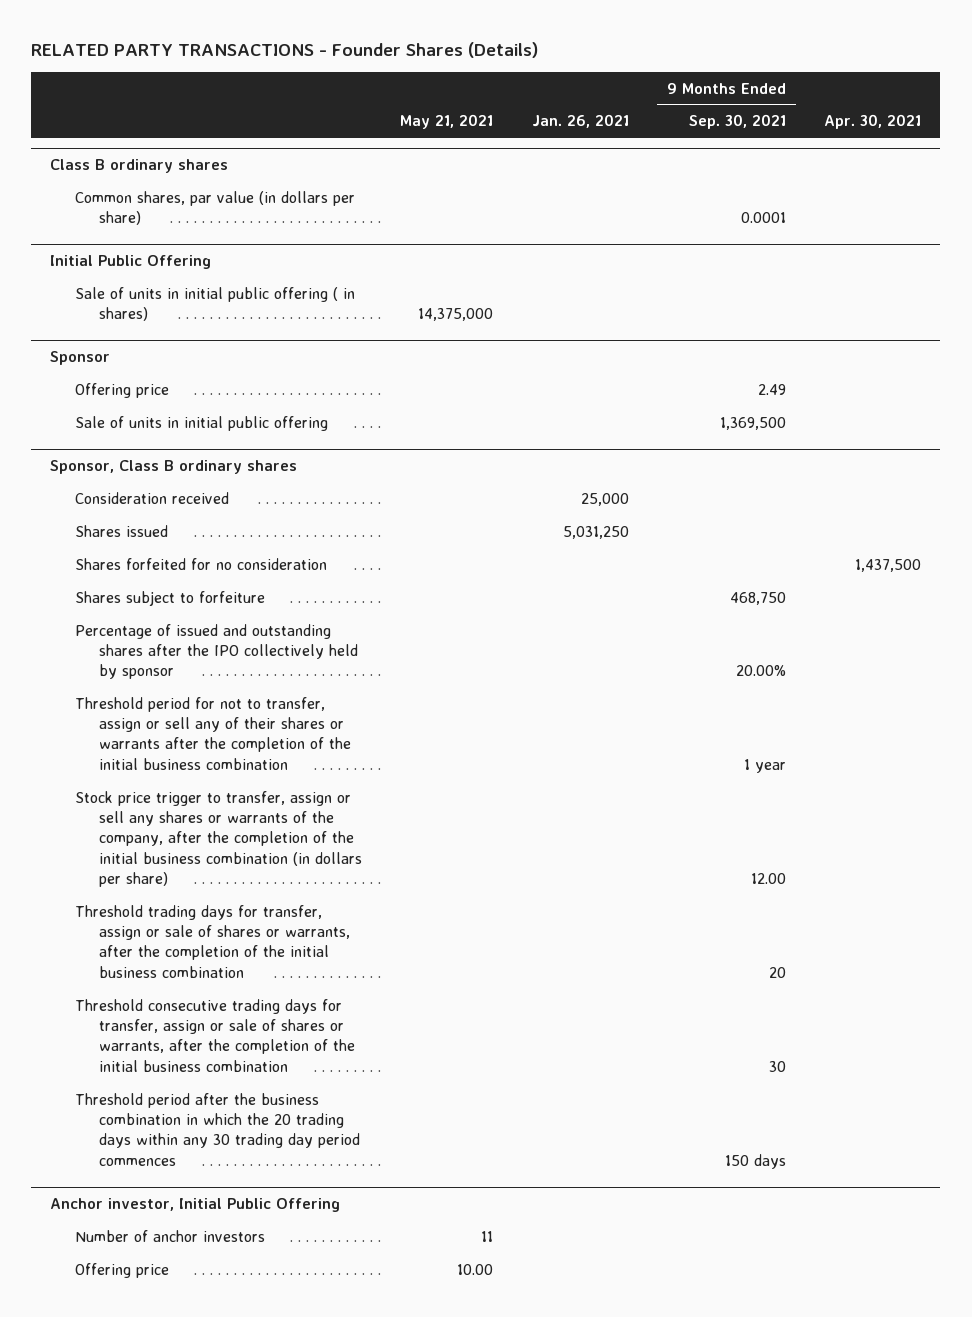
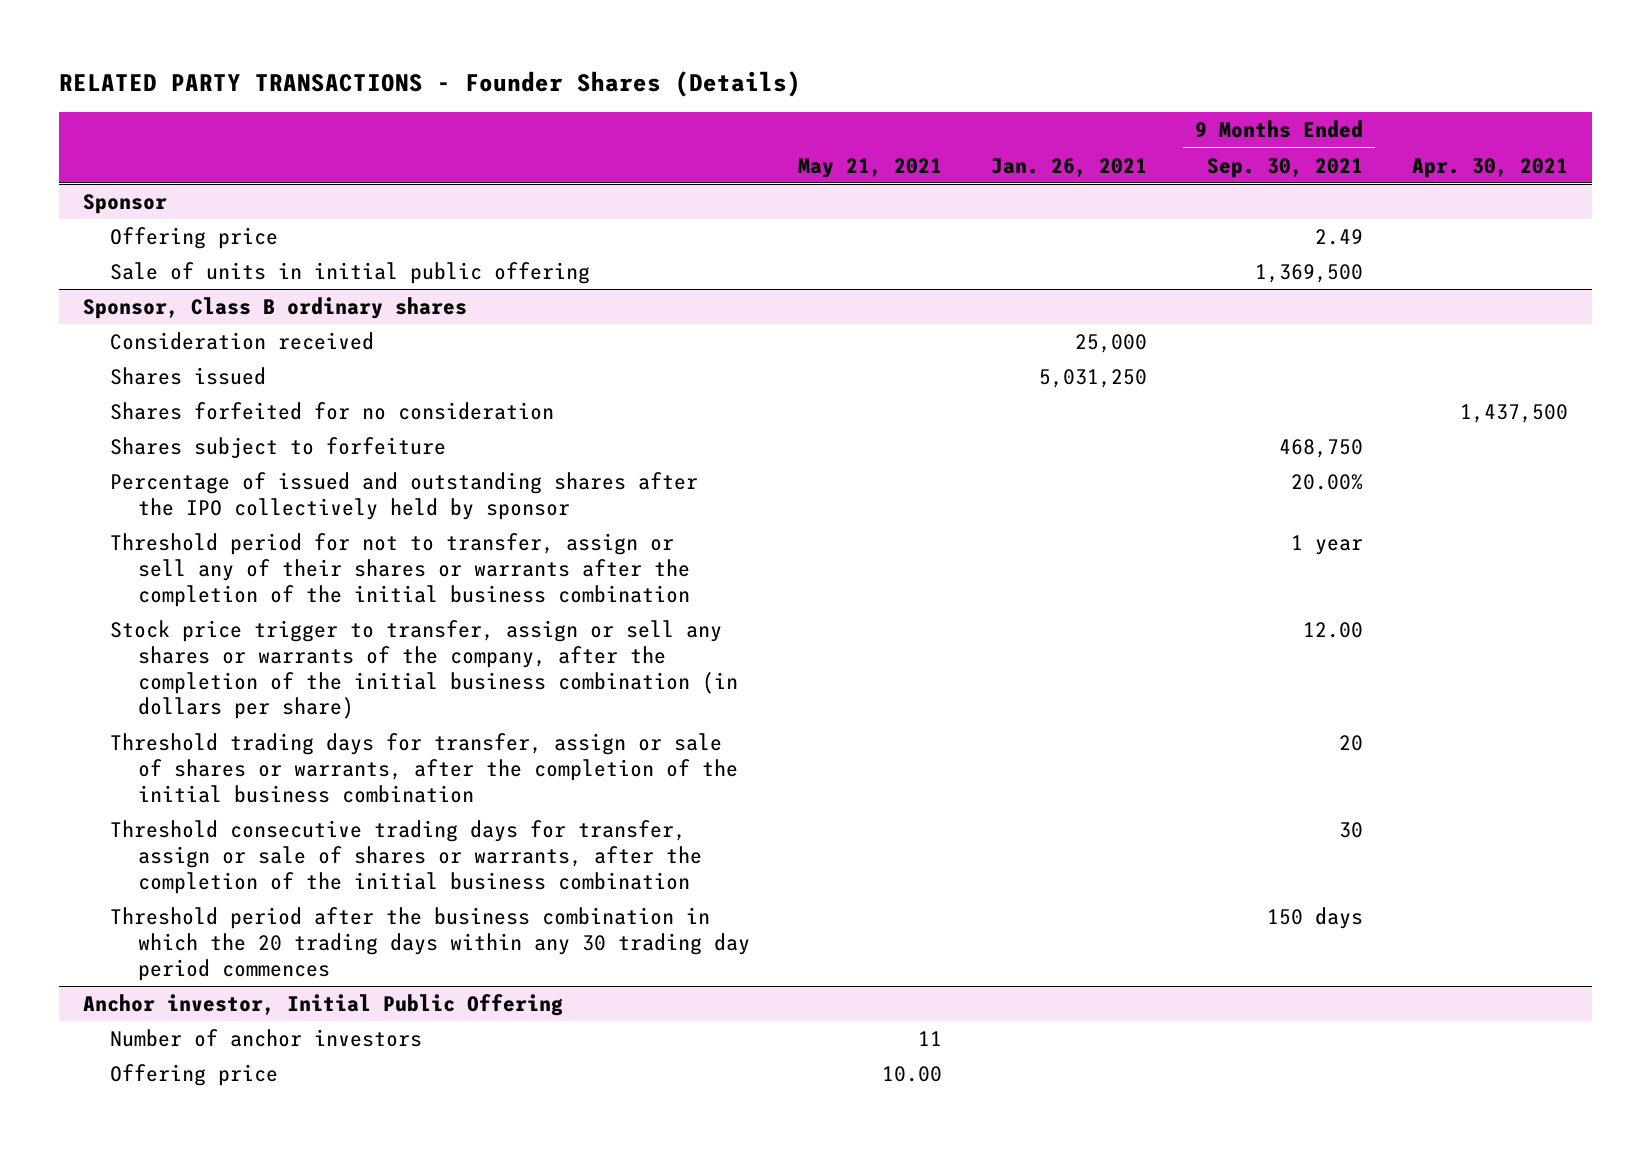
[50,158,229,173] Class B ordinary shares -> none
[74,190,355,226] Common shares, par value (in dollars per share) -> none
[50,254,212,269] Initial Public Offering -> none
[74,286,355,322] Sale of units in initial public offering ( in shares) -> none

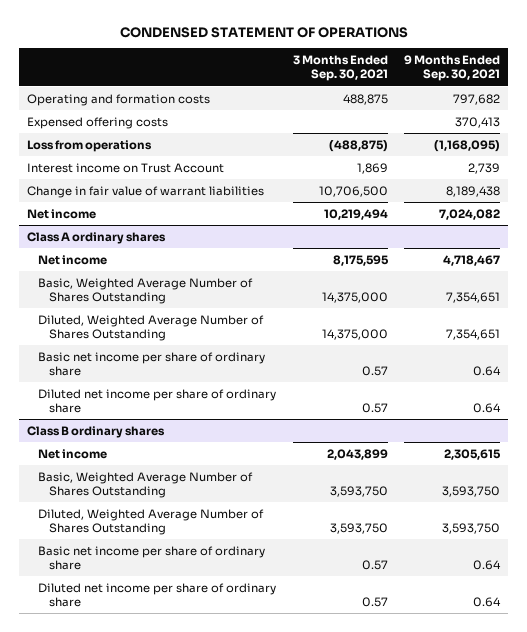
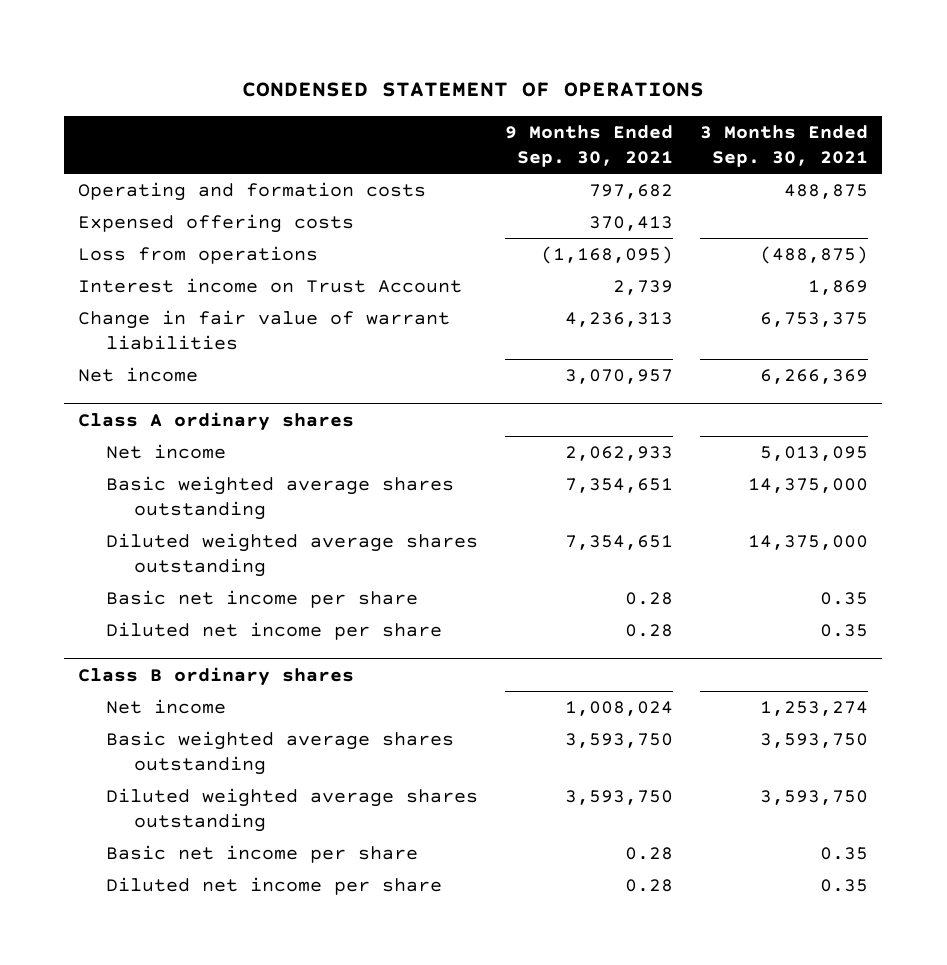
[318,185,388,197] 10,706,500 -> [760,312,869,328] 6,753,375
[445,185,500,197] 8,189,438 -> [565,312,674,328] 4,236,313
[323,208,388,220] 10,219,494 -> [760,369,869,385] 6,266,369
[438,208,500,220] 7,024,082 -> [565,369,674,385] 3,070,957
[332,254,389,266] 8,175,595 -> [760,446,869,462] 5,013,095
[442,254,500,266] 4,718,467 -> [565,446,674,462] 2,062,933
[38,277,254,305] Basic, Weighted Average Number of Shares Outstanding -> [105,476,454,521] Basic weighted average shares outstanding
[38,314,265,342] Diluted, Weighted Average Number of Shares Outstanding -> [105,533,478,578] Diluted weighted average shares outstanding
[38,351,266,377] Basic net income per share of ordinary share -> [105,590,418,609] Basic net income per share
[361,366,388,377] 0.57 -> [820,592,869,606] 0.35
[472,366,501,377] 0.64 -> [625,592,674,606] 0.28
[38,388,277,414] Diluted net income per share of ordinary share -> [105,622,442,641] Diluted net income per share
[361,403,388,414] 0.57 -> [820,624,869,638] 0.35
[472,403,501,414] 0.64 -> [625,624,674,638] 0.28
[326,448,388,460] 2,043,899 -> [760,701,869,717] 1,253,274
[443,448,501,460] 2,305,615 -> [565,701,674,717] 1,008,024
[38,471,254,499] Basic, Weighted Average Number of Shares Outstanding -> [105,731,454,776] Basic weighted average shares outstanding
[38,508,265,536] Diluted, Weighted Average Number of Shares Outstanding -> [105,788,478,833] Diluted weighted average shares outstanding
[38,545,266,571] Basic net income per share of ordinary share -> [105,845,418,864] Basic net income per share
[361,560,388,571] 0.57 -> [820,847,869,861] 0.35
[472,560,501,571] 0.64 -> [625,847,674,861] 0.28
[38,582,277,608] Diluted net income per share of ordinary share -> [105,877,442,896] Diluted net income per share
[361,597,388,608] 0.57 -> [820,879,869,893] 0.35
[472,597,501,608] 0.64 -> [625,879,674,893] 0.28

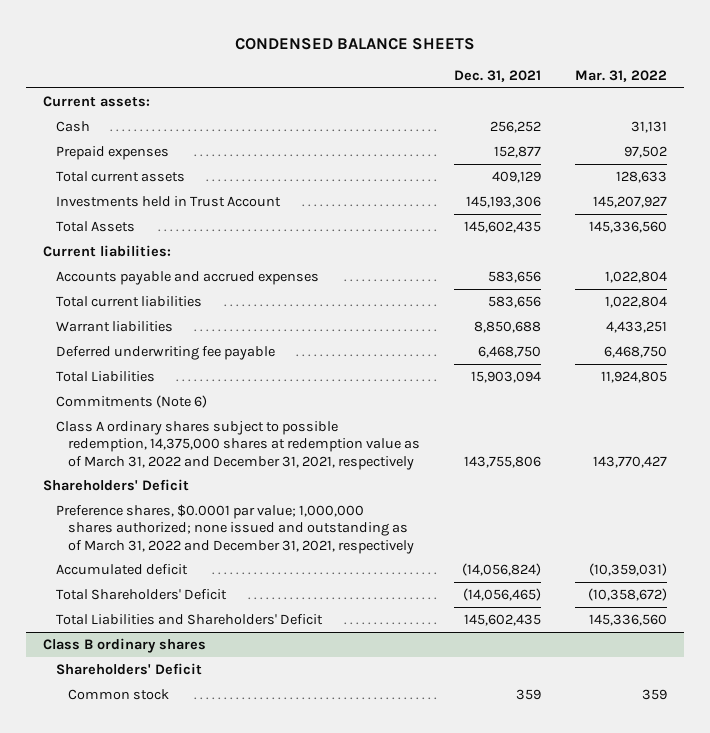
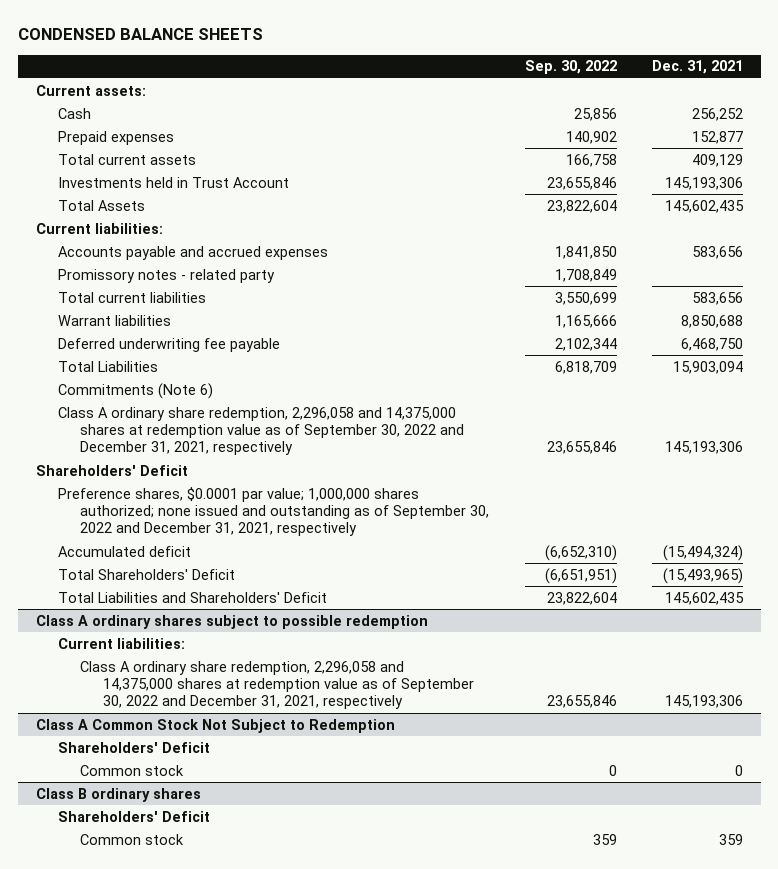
[574,70,667,83] Mar. 31, 2022 -> none
none -> [524,60,617,75] Sep. 30, 2022
none -> [57,268,275,283] Promissory notes - related party
[55,420,421,470] Class A ordinary shares subject to possible redemption, 14,375,000 shares at redemption value as of March 31, 2022 and December 31, 2021, respectively -> [57,406,465,456] Class A ordinary share redemption, 2,296,058 and 14,375,000 shares at redemption value as of September 30, 2022 and December 31, 2021, respectively
[464,455,542,468] 143,755,806 -> [664,441,743,455] 145,193,306
[55,503,415,554] Preference shares, $0.0001 par value; 1,000,000 shares authorized; none issued and outstanding as of March 31, 2022 and December 31, 2021, respectively -> [57,486,490,537] Preference shares, $0.0001 par value; 1,000,000 shares authorized; none issued and outstanding as of September 30, 2022 and December 31, 2021, respectively
[462,562,542,576] (14,056,824) -> [662,544,743,561] (15,494,324)
[463,587,542,601] (14,056,465) -> [662,567,743,584] (15,493,965)
none -> [35,614,428,629] Class A ordinary shares subject to possible redemption
none -> [57,637,185,649] Current liabilities:
none -> [80,660,474,710] Class A ordinary share redemption, 2,296,058 and 14,375,000 shares at redemption value as of September 30, 2022 and December 31, 2021, respectively
none -> [35,718,395,733] Class A Common Stock Not Subject to Redemption
none -> [57,741,210,753] Shareholders' Deficit
none -> [80,764,185,776] Common stock

